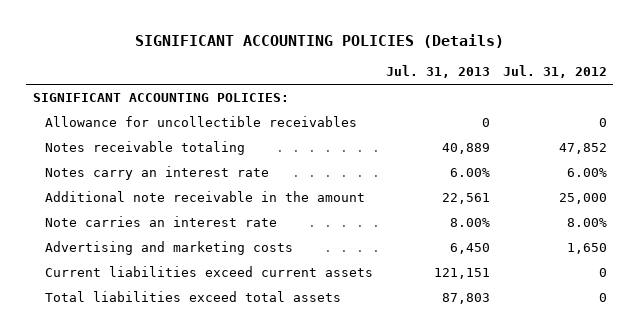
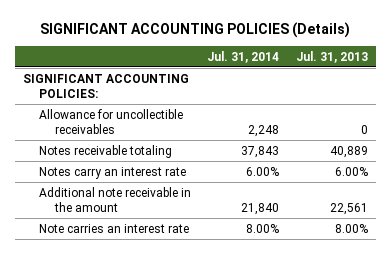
[502,64,607,78] Jul. 31, 2012 -> none
none -> [207,50,280,63] Jul. 31, 2014
[45,241,294,256] Advertising and marketing costs -> none
[45,266,374,278] Current liabilities exceed current assets -> none
[45,291,342,303] Total liabilities exceed total assets -> none

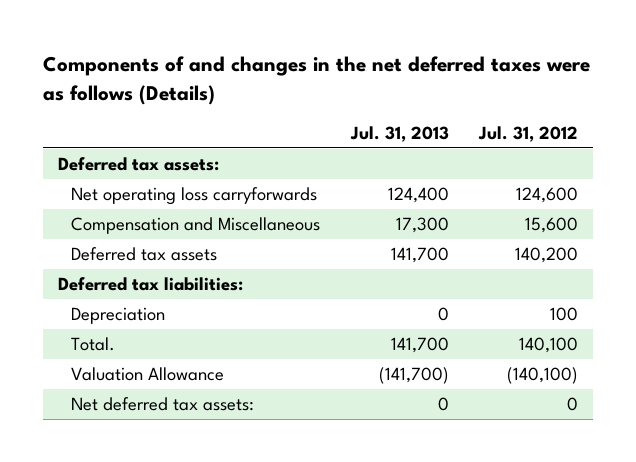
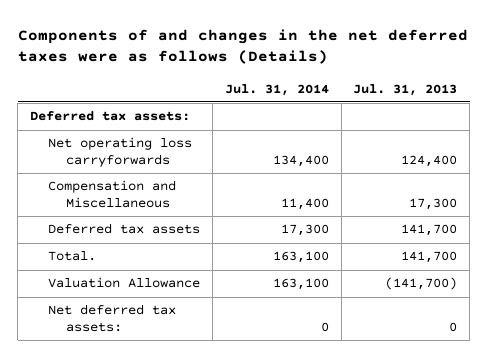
[477,125,578,142] Jul. 31, 2012 -> none
none -> [224,83,329,96] Jul. 31, 2014
[57,276,243,291] Deferred tax liabilities: -> none
[71,306,166,324] Depreciation -> none

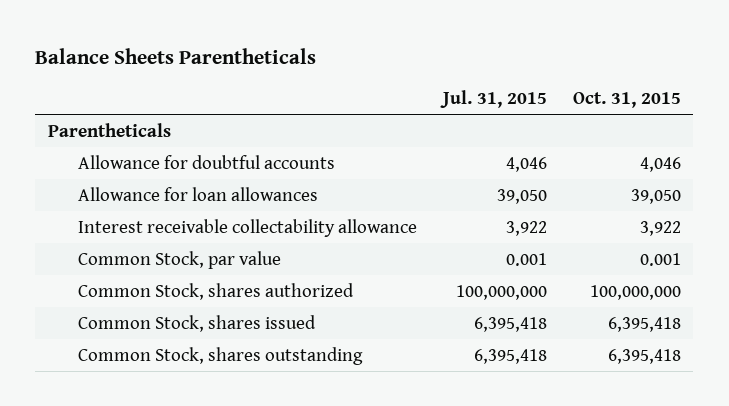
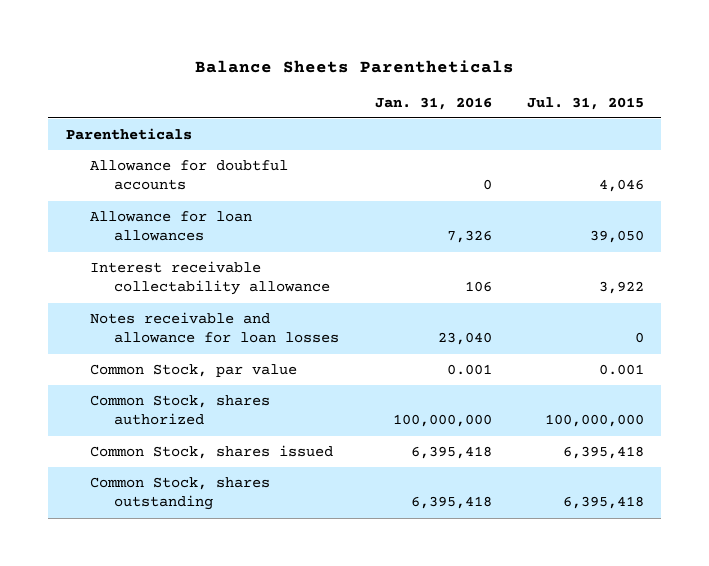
[572,91,681,108] Oct. 31, 2015 -> none
none -> [374,96,492,110] Jan. 31, 2016
none -> [89,311,340,344] Notes receivable and allowance for loan losses

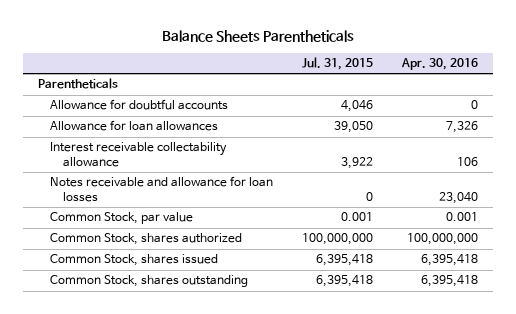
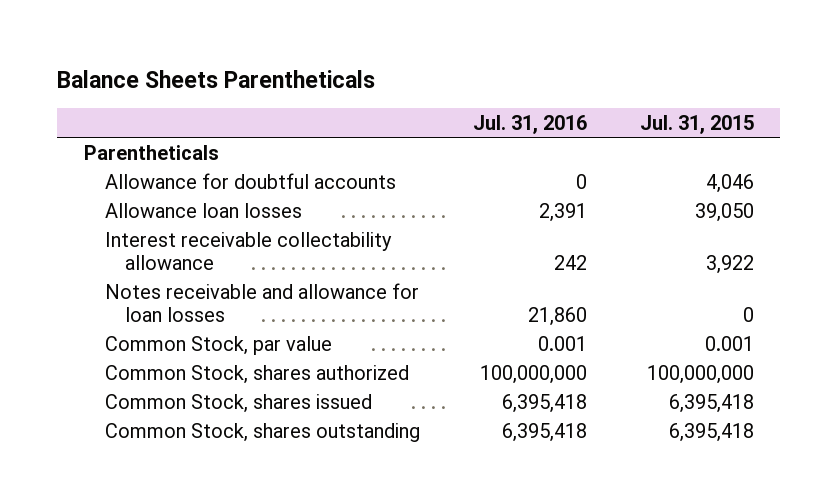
[401,58,479,71] Apr. 30, 2016 -> none
none -> [472,115,587,135] Jul. 31, 2016
[50,120,219,132] Allowance for loan allowances -> [104,202,302,218] Allowance loan losses

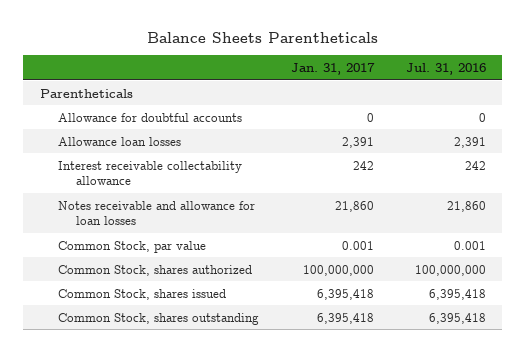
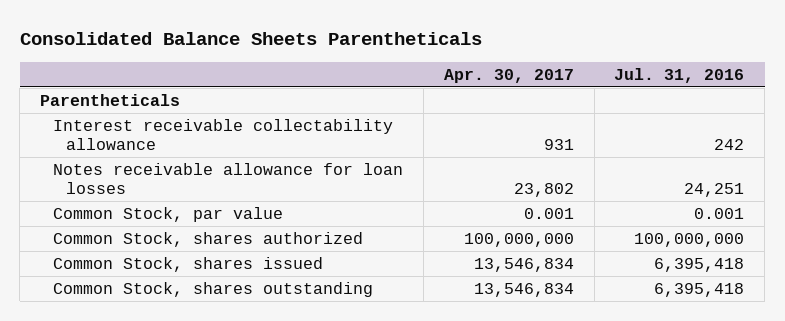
[146,31,378,43] Balance Sheets Parentheticals -> [19,32,482,46] Consolidated Balance Sheets Parentheticals
[290,63,375,76] Jan. 31, 2017 -> none
none -> [443,68,574,83] Apr. 30, 2017
[57,112,242,122] Allowance for doubtful accounts -> none
[57,136,181,146] Allowance loan losses -> none
[57,200,255,225] Notes receivable and allowance for loan losses -> [53,162,404,194] Notes receivable allowance for loan losses
[446,200,486,212] 21,860 -> [684,182,745,197] 24,251

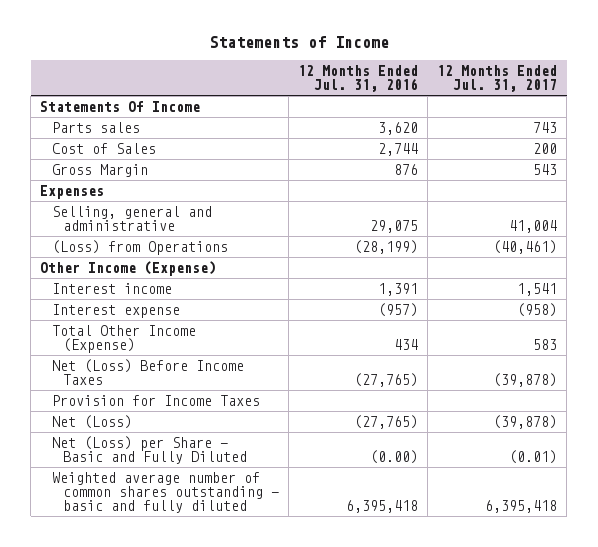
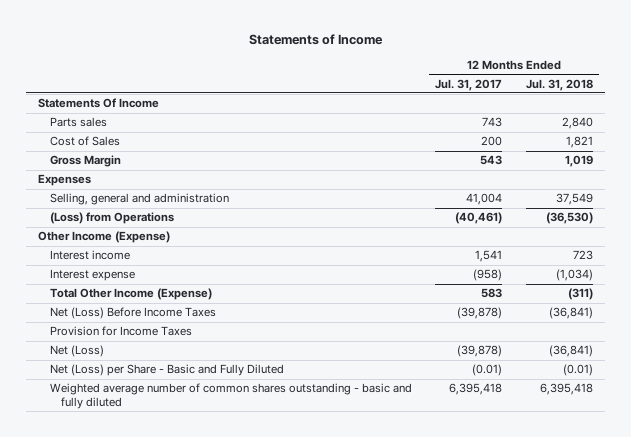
[298,64,419,92] 12 Months Ended Jul. 31, 2016 -> none
none -> [525,78,593,91] Jul. 31, 2018
[51,205,212,231] Selling, general and administrative -> [49,193,229,206] Selling, general and administration

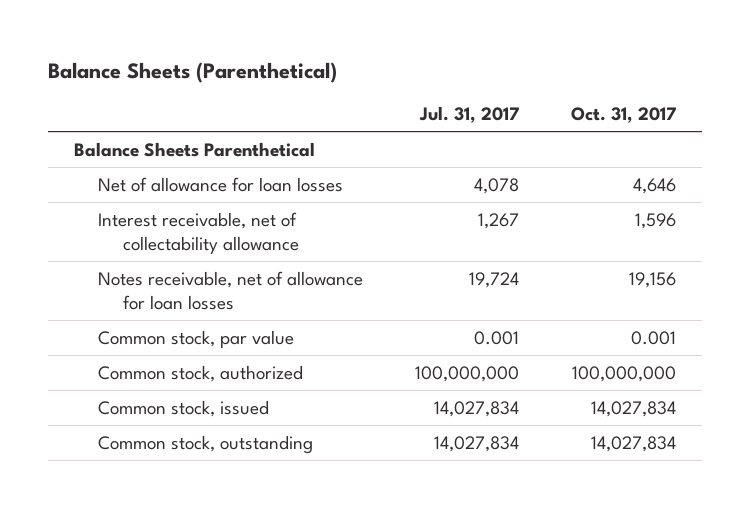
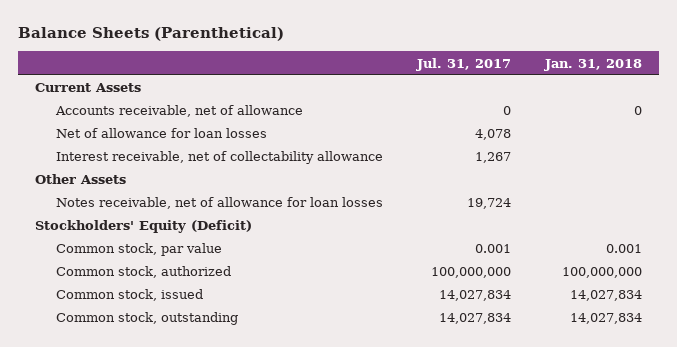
[570,107,676,124] Oct. 31, 2017 -> none
none -> [544,58,643,71] Jan. 31, 2018
[73,141,315,157] Balance Sheets Parenthetical -> none
none -> [35,83,142,93] Current Assets
none -> [54,105,303,118] Accounts receivable, net of allowance
none -> [35,174,127,185] Other Assets
none -> [35,220,253,234] Stockholders' Equity (Deficit)

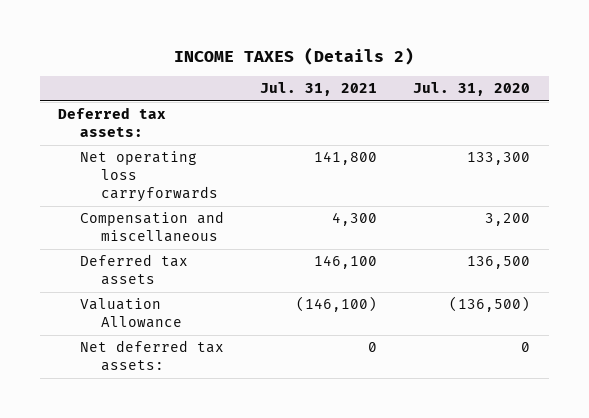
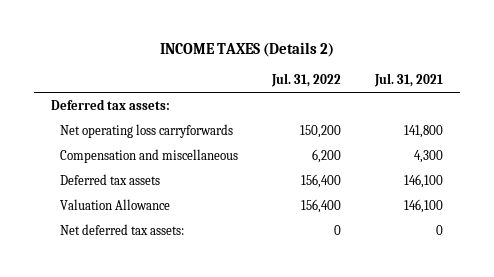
[413,82,531,97] Jul. 31, 2020 -> none
none -> [270,72,341,87] Jul. 31, 2022
[295,296,377,313] (146,100) -> [403,199,443,214] 146,100

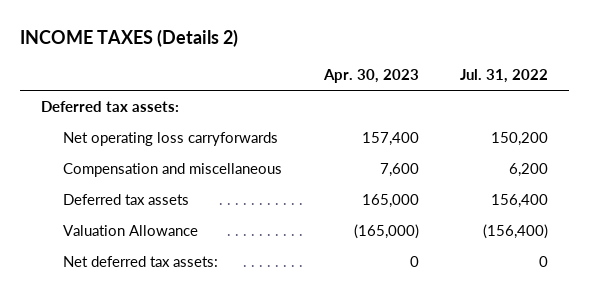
[373,72,443,87] Jul. 31, 2021 -> none
none -> [322,69,419,84] Apr. 30, 2023
[300,199,341,214] 156,400 -> [483,224,549,240] (156,400)

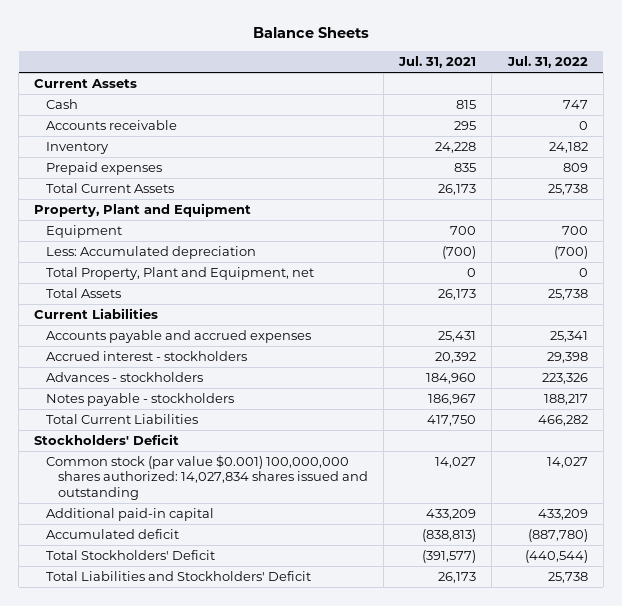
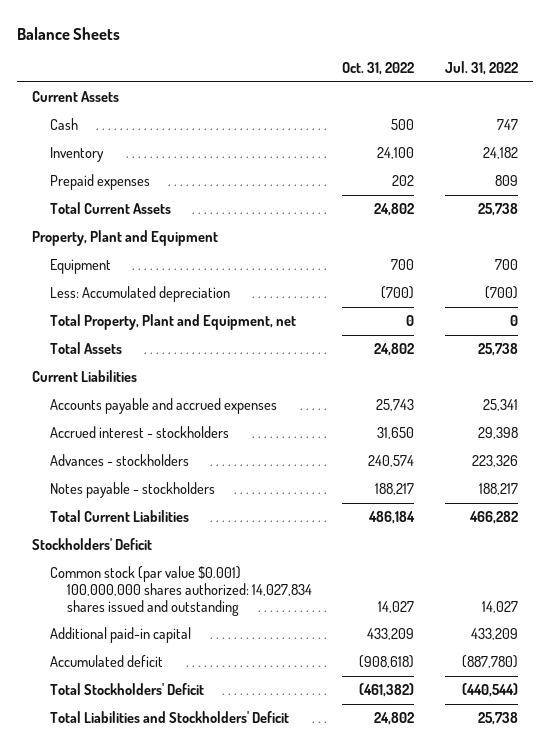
[398,56,477,69] Jul. 31, 2021 -> none
none -> [342,62,415,76] Oct. 31, 2022
[46,119,178,130] Accounts receivable -> none

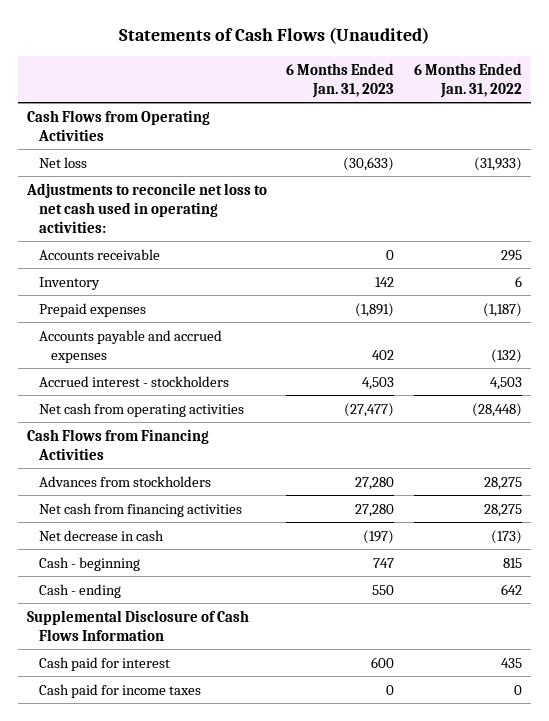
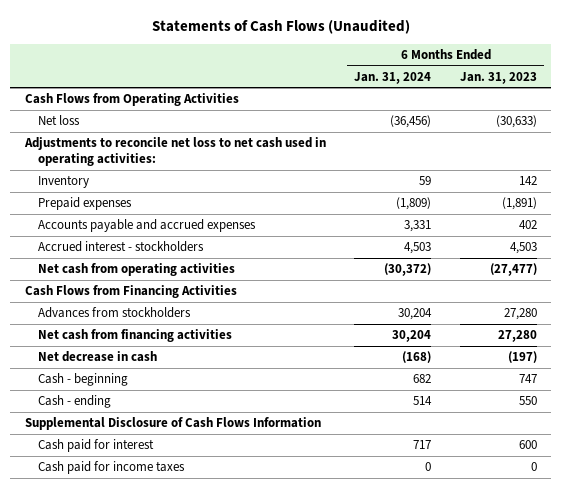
[413,62,522,98] 6 Months Ended Jan. 31, 2022 -> none
none -> [354,71,432,84] Jan. 31, 2024
[39,248,161,260] Accounts receivable -> none

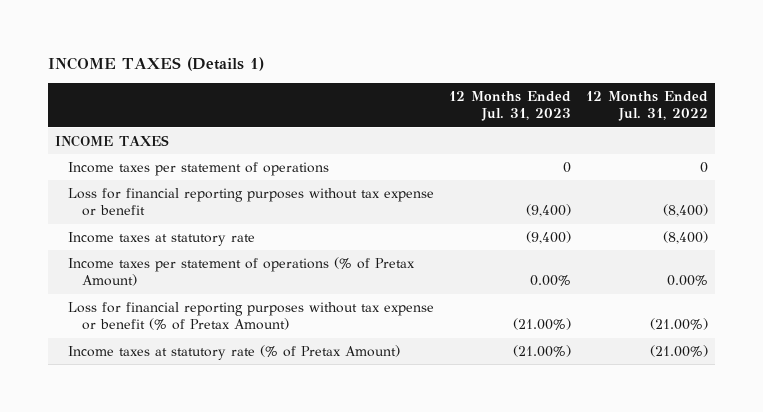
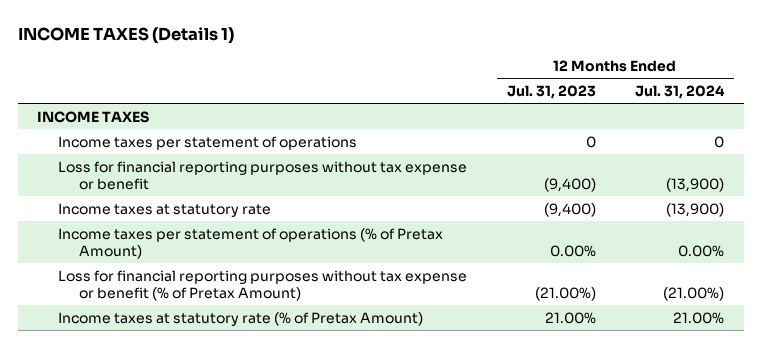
[585,90,708,122] 12 Months Ended Jul. 31, 2022 -> none
none -> [635,84,726,99] Jul. 31, 2024
[513,344,572,357] (21.00%) -> [544,311,596,324] 21.00%

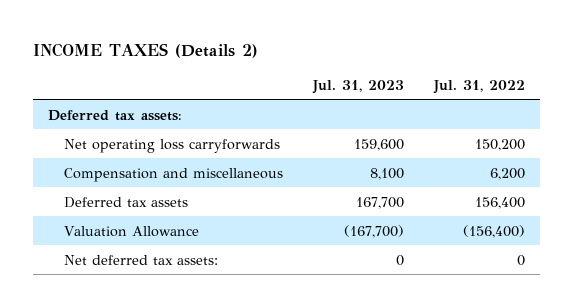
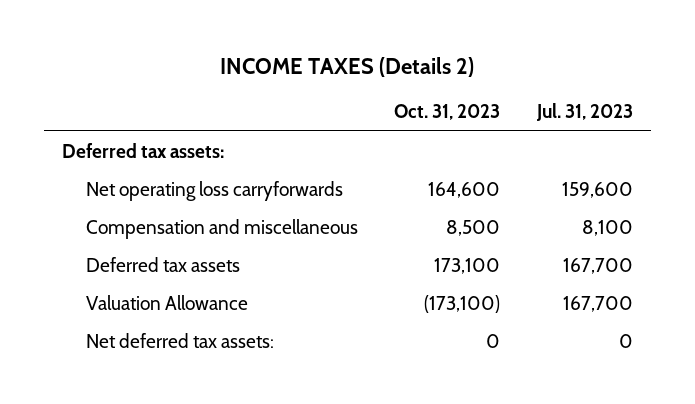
[432,79,525,94] Jul. 31, 2022 -> none
none -> [394,104,501,121] Oct. 31, 2023
[343,224,404,238] (167,700) -> [562,295,633,312] 167,700

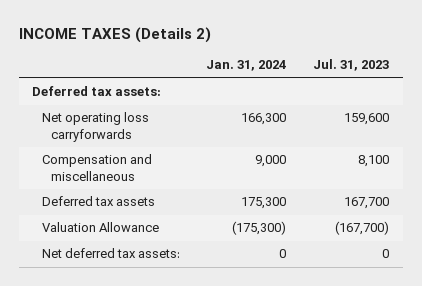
[394,104,501,121] Oct. 31, 2023 -> none
none -> [206,60,287,72] Jan. 31, 2024
[562,295,633,312] 167,700 -> [335,221,390,236] (167,700)

